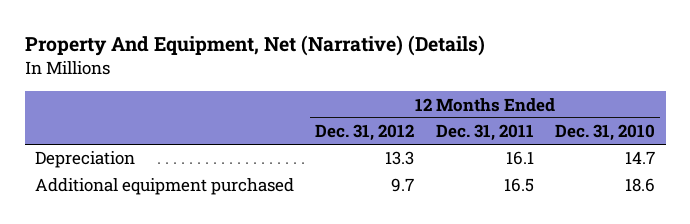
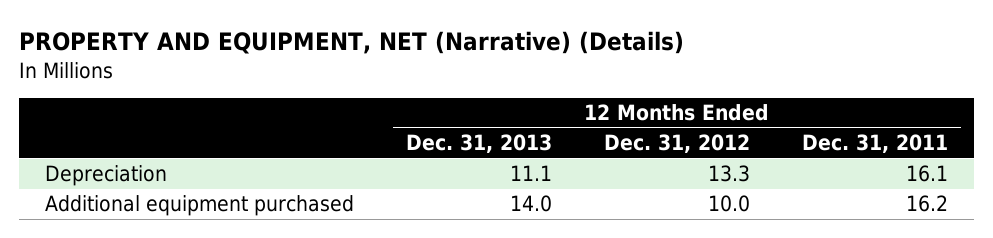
[24,35,485,57] Property And Equipment, Net (Narrative) (Details) -> [18,31,684,55] PROPERTY AND EQUIPMENT, NET (Narrative) (Details)
[554,124,655,142] Dec. 31, 2010 -> none
none -> [405,134,552,154] Dec. 31, 2013
[391,178,415,193] 9.7 -> [707,195,750,213] 10.0
[503,178,534,193] 16.5 -> [905,195,948,213] 16.2

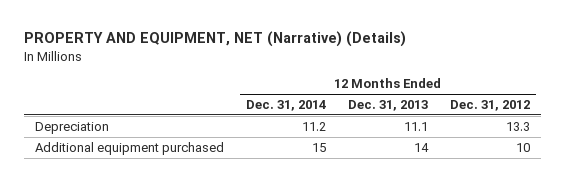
[801,134,948,154] Dec. 31, 2011 -> none
none -> [245,99,326,111] Dec. 31, 2014
[509,195,552,213] 14.0 -> [413,142,429,152] 14
[707,195,750,213] 10.0 -> [516,142,531,152] 10

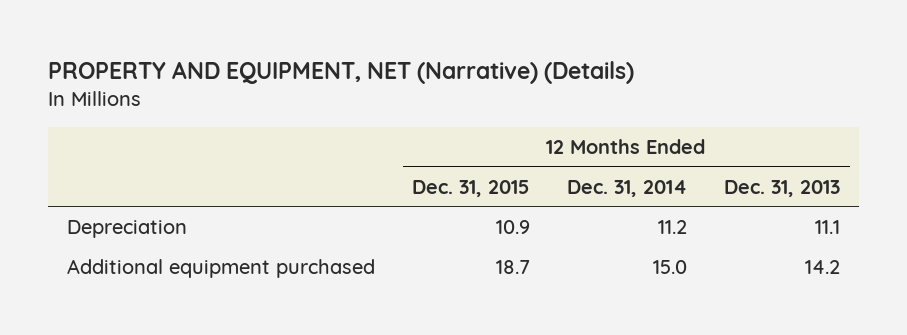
[450,99,531,111] Dec. 31, 2012 -> none
none -> [411,179,530,197] Dec. 31, 2015
[311,142,326,152] 15 -> [653,260,688,275] 15.0
[413,142,429,152] 14 -> [805,260,841,275] 14.2

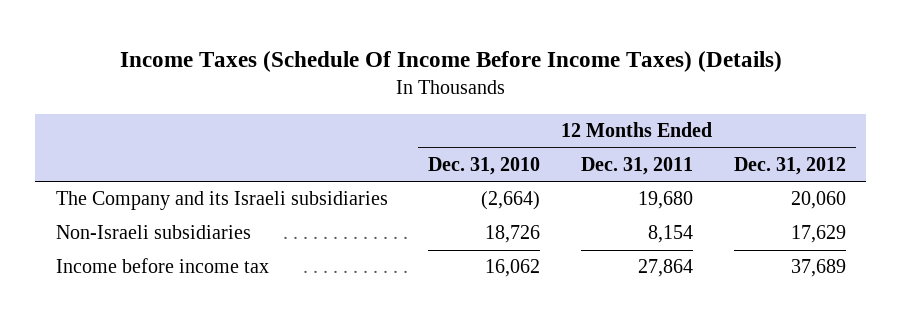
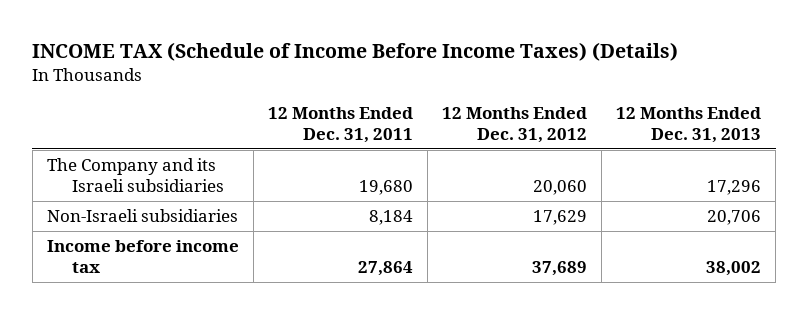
[119,50,782,72] Income Taxes (Schedule Of Income Before Income Taxes) (Details) -> [32,42,679,62] INCOME TAX (Schedule of Income Before Income Taxes) (Details)
[428,156,541,175] Dec. 31, 2010 -> none
none -> [616,106,762,143] 12 Months Ended Dec. 31, 2013
[648,225,694,244] 8,154 -> [368,209,413,225] 8,184

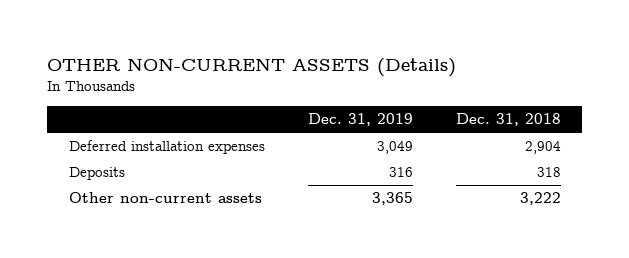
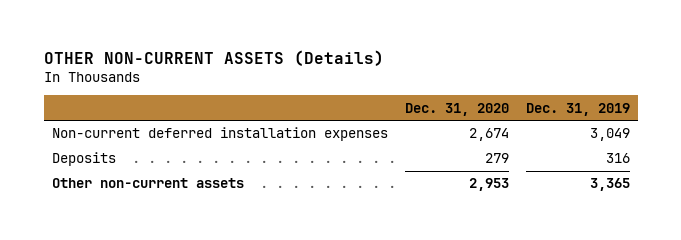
[455,113,561,127] Dec. 31, 2018 -> none
none -> [404,102,509,116] Dec. 31, 2020
[68,140,265,155] Deferred installation expenses -> [51,127,388,142] Non-current deferred installation expenses

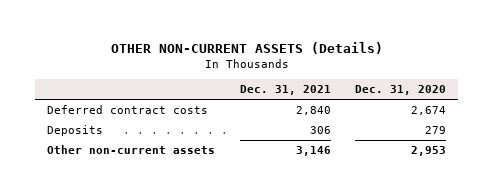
[525,102,630,116] Dec. 31, 2019 -> none
none -> [239,85,331,96] Dec. 31, 2021
[51,127,388,142] Non-current deferred installation expenses -> [47,105,209,115] Deferred contract costs

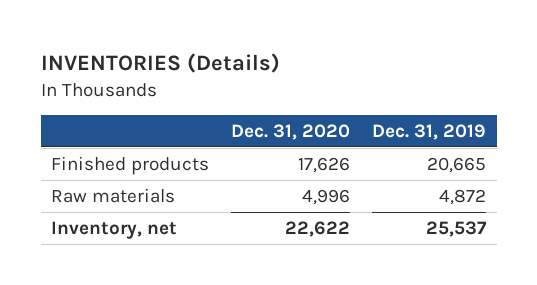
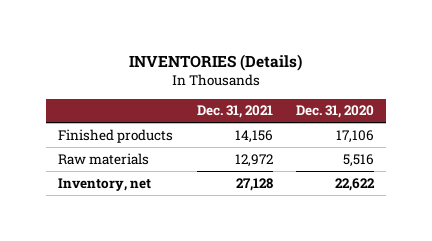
[371,123,486,140] Dec. 31, 2019 -> none
none -> [196,105,273,119] Dec. 31, 2021
[298,156,351,173] 17,626 -> [336,129,375,143] 17,106
[302,188,351,205] 4,996 -> [343,153,375,167] 5,516

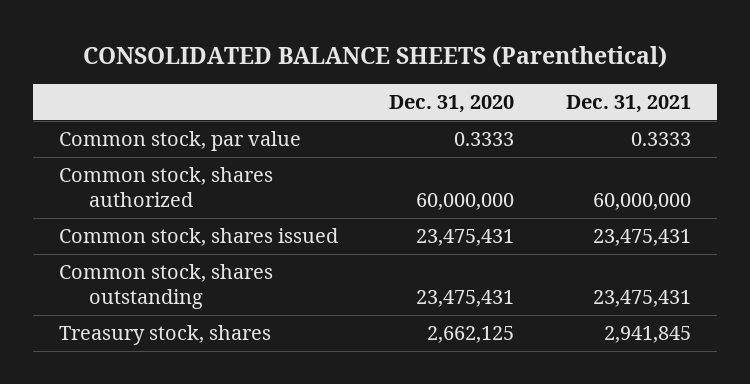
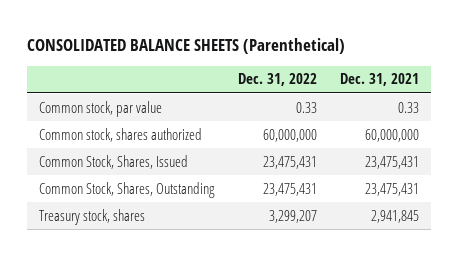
[389,95,515,114] Dec. 31, 2020 -> none
none -> [237,73,317,87] Dec. 31, 2022
[631,132,692,147] 0.3333 -> [398,101,420,113] 0.33
[58,228,338,247] Common stock, shares issued -> [39,154,189,169] Common Stock, Shares, Issued
[58,264,273,310] Common stock, shares outstanding -> [39,181,216,198] Common Stock, Shares, Outstanding

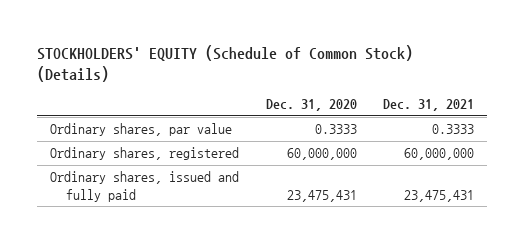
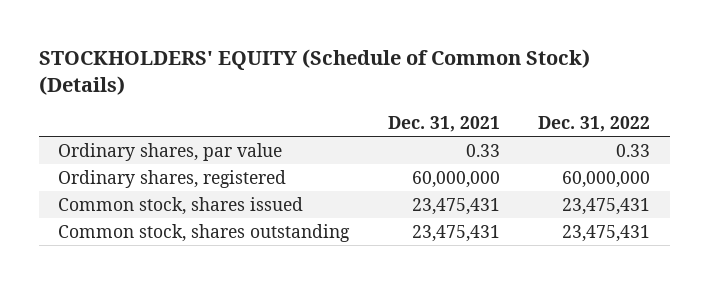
[265,99,357,112] Dec. 31, 2020 -> none
none -> [538,116,651,133] Dec. 31, 2022
[432,124,475,135] 0.3333 -> [465,143,500,157] 0.33
none -> [57,196,303,215] Common stock, shares issued
[50,171,240,202] Ordinary shares, issued and fully paid -> [57,223,350,242] Common stock, shares outstanding

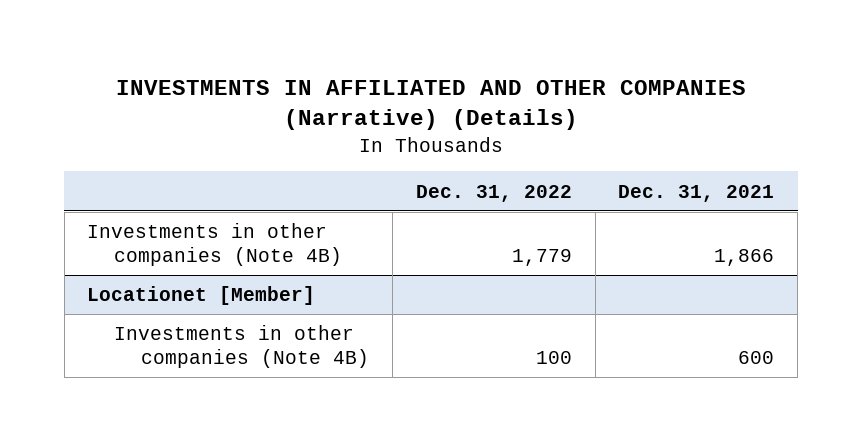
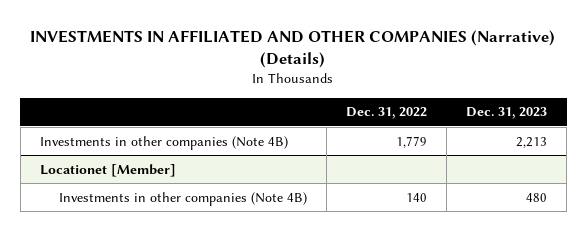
[618,184,775,202] Dec. 31, 2021 -> none
none -> [465,107,547,120] Dec. 31, 2023
[535,350,572,364] 100 -> [405,192,427,202] 140

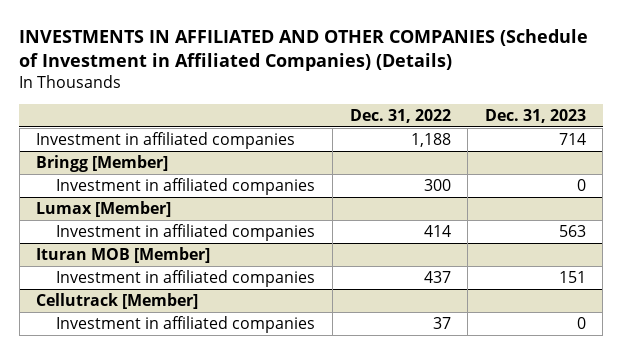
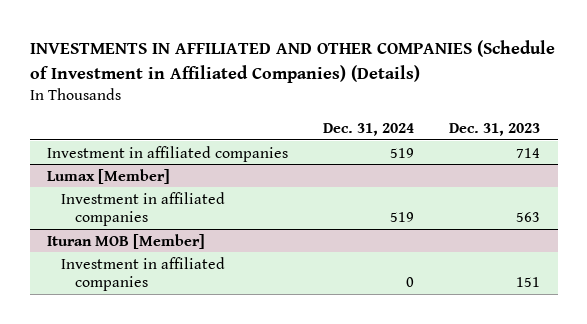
[349,108,451,123] Dec. 31, 2022 -> none
none -> [323,122,415,136] Dec. 31, 2024
[36,154,169,172] Bringg [Member] -> none
[56,177,316,195] Investment in affiliated companies -> none
[36,292,199,309] Cellutrack [Member] -> none
[56,315,316,333] Investment in affiliated companies -> none

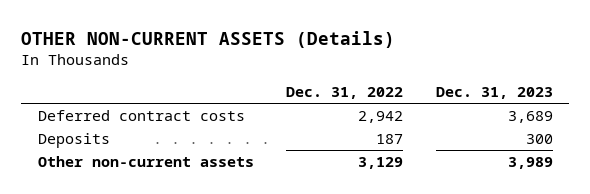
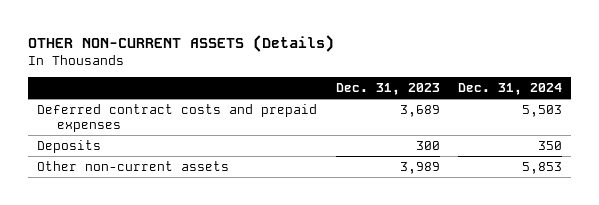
[286,87,404,100] Dec. 31, 2022 -> none
none -> [458,83,563,96] Dec. 31, 2024
[37,109,245,121] Deferred contract costs -> [37,103,318,133] Deferred contract costs and prepaid expenses

